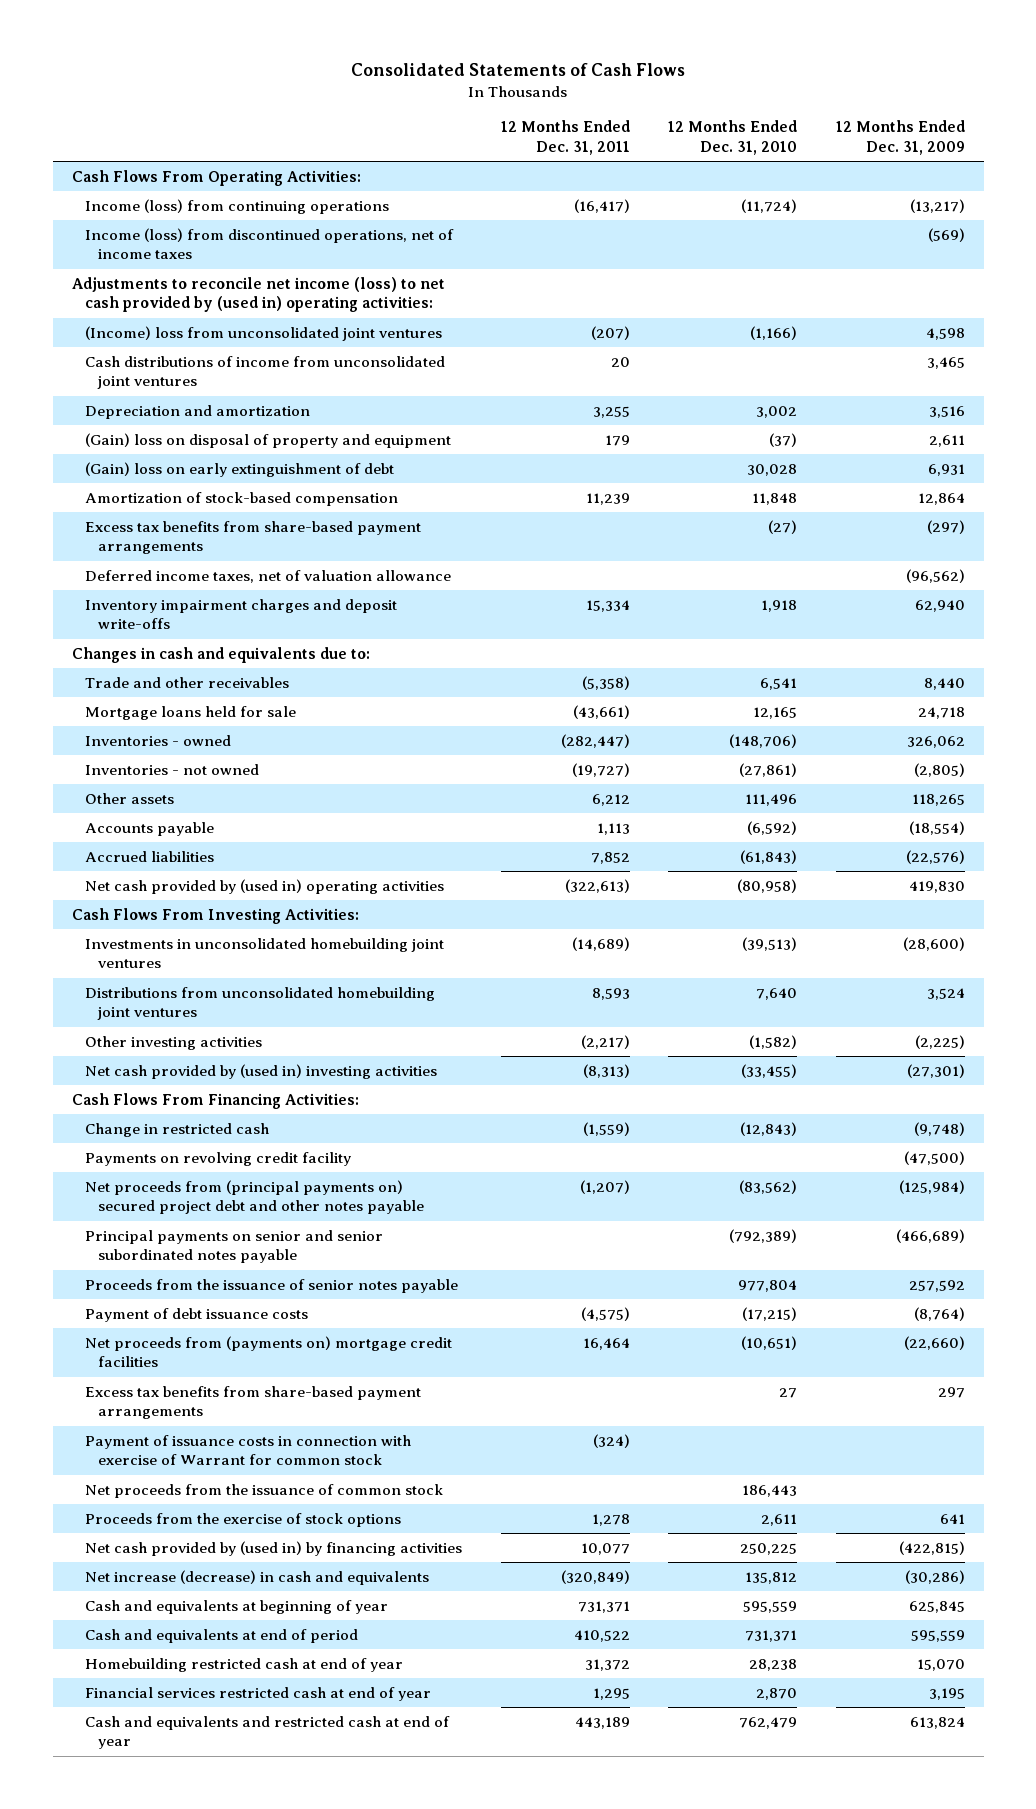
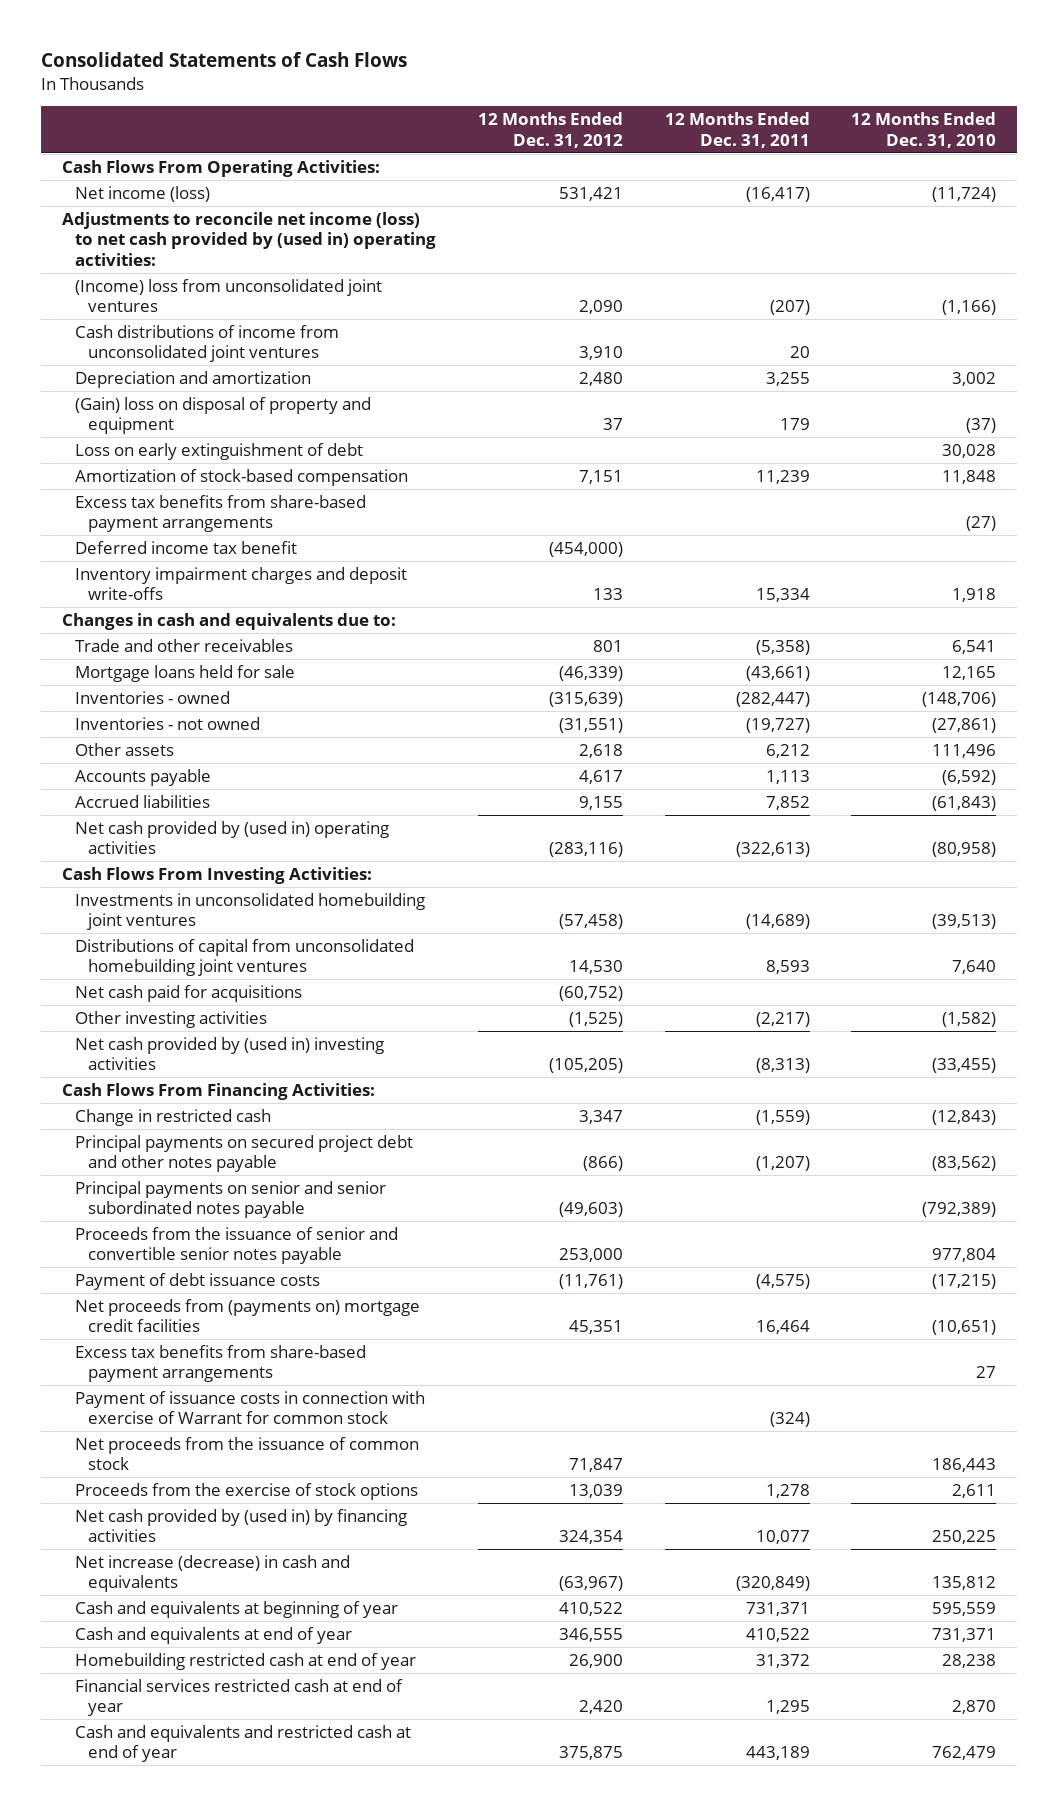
[835,120,965,155] 12 Months Ended Dec. 31, 2009 -> none
none -> [477,112,623,148] 12 Months Ended Dec. 31, 2012
[85,227,455,260] Income (loss) from discontinued operations, net of income taxes -> none
[85,198,390,214] Income (loss) from continuing operations -> [75,185,211,202] Net income (loss)
[85,461,395,477] (Gain) loss on early extinguishment of debt -> [75,442,364,460] Loss on early extinguishment of debt
[85,569,452,583] Deferred income taxes, net of valuation allowance -> none
none -> [75,540,298,554] Deferred income tax benefit
[85,986,436,1021] Distributions from unconsolidated homebuilding joint ventures -> [75,938,415,977] Distributions of capital from unconsolidated homebuilding joint ventures
none -> [75,984,303,1002] Net cash paid for acquisitions
[85,1151,352,1166] Payments on revolving credit facility -> none
[85,1179,425,1215] Net proceeds from (principal payments on) secured project debt and other notes payable -> [75,1134,414,1173] Principal payments on secured project debt and other notes payable
[85,1278,459,1293] Proceeds from the issuance of senior notes payable -> [75,1226,399,1265] Proceeds from the issuance of senior and convertible senior notes payable
[85,1628,359,1643] Cash and equivalents at end of period -> [75,1626,353,1644] Cash and equivalents at end of year

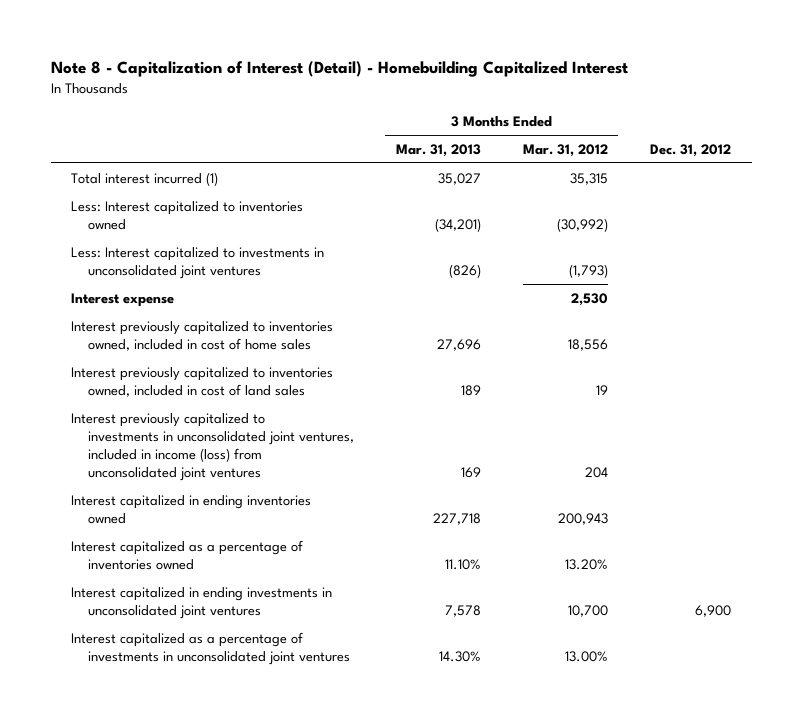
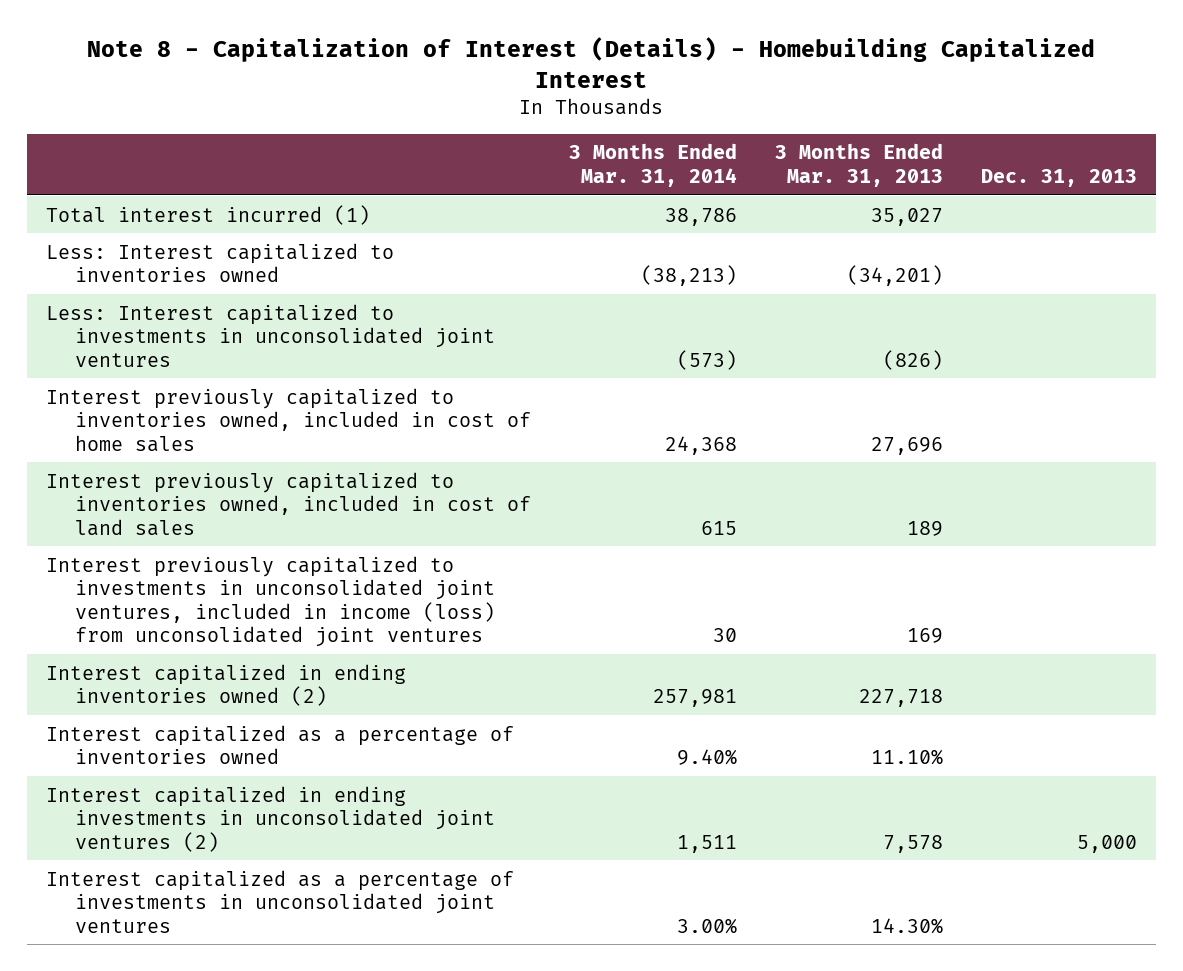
[50,61,628,78] Note 8 - Capitalization of Interest (Detail) - Homebuilding Capitalized Interest -> [87,37,1096,88] Note 8 - Capitalization of Interest (Details) - Homebuilding Capitalized Interest
[522,143,608,157] Mar. 31, 2012 -> none
[649,143,731,157] Dec. 31, 2012 -> none
none -> [569,143,738,188] 3 Months Ended Mar. 31, 2014
none -> [981,169,1138,188] Dec. 31, 2013
[71,292,175,307] Interest expense -> none
[71,494,312,524] Interest capitalized in ending inventories owned -> [45,663,406,707] Interest capitalized in ending inventories owned (2)
[71,586,333,619] Interest capitalized in ending investments in unconsolidated joint ventures -> [45,785,496,852] Interest capitalized in ending investments in unconsolidated joint ventures (2)

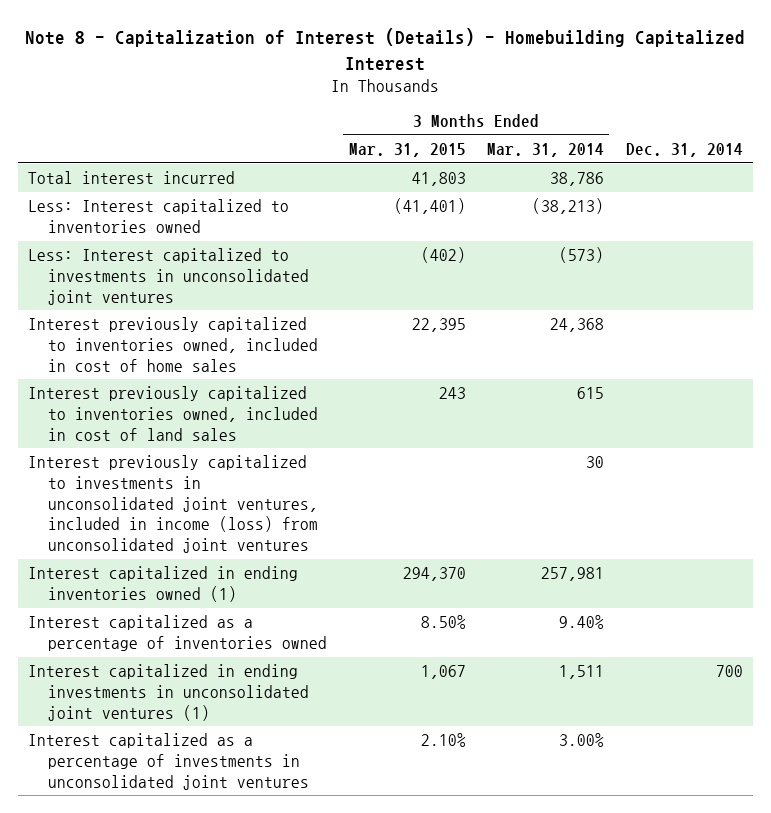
[775,143,944,188] 3 Months Ended Mar. 31, 2013 -> none
[981,169,1138,188] Dec. 31, 2013 -> none
none -> [348,142,466,157] Mar. 31, 2015
none -> [625,142,743,157] Dec. 31, 2014
[45,204,370,225] Total interest incurred (1) -> [28,171,236,185] Total interest incurred
[45,663,406,707] Interest capitalized in ending inventories owned (2) -> [28,566,299,602] Interest capitalized in ending inventories owned (1)
[45,785,496,852] Interest capitalized in ending investments in unconsolidated joint ventures (2) -> [28,664,310,721] Interest capitalized in ending investments in unconsolidated joint ventures (1)

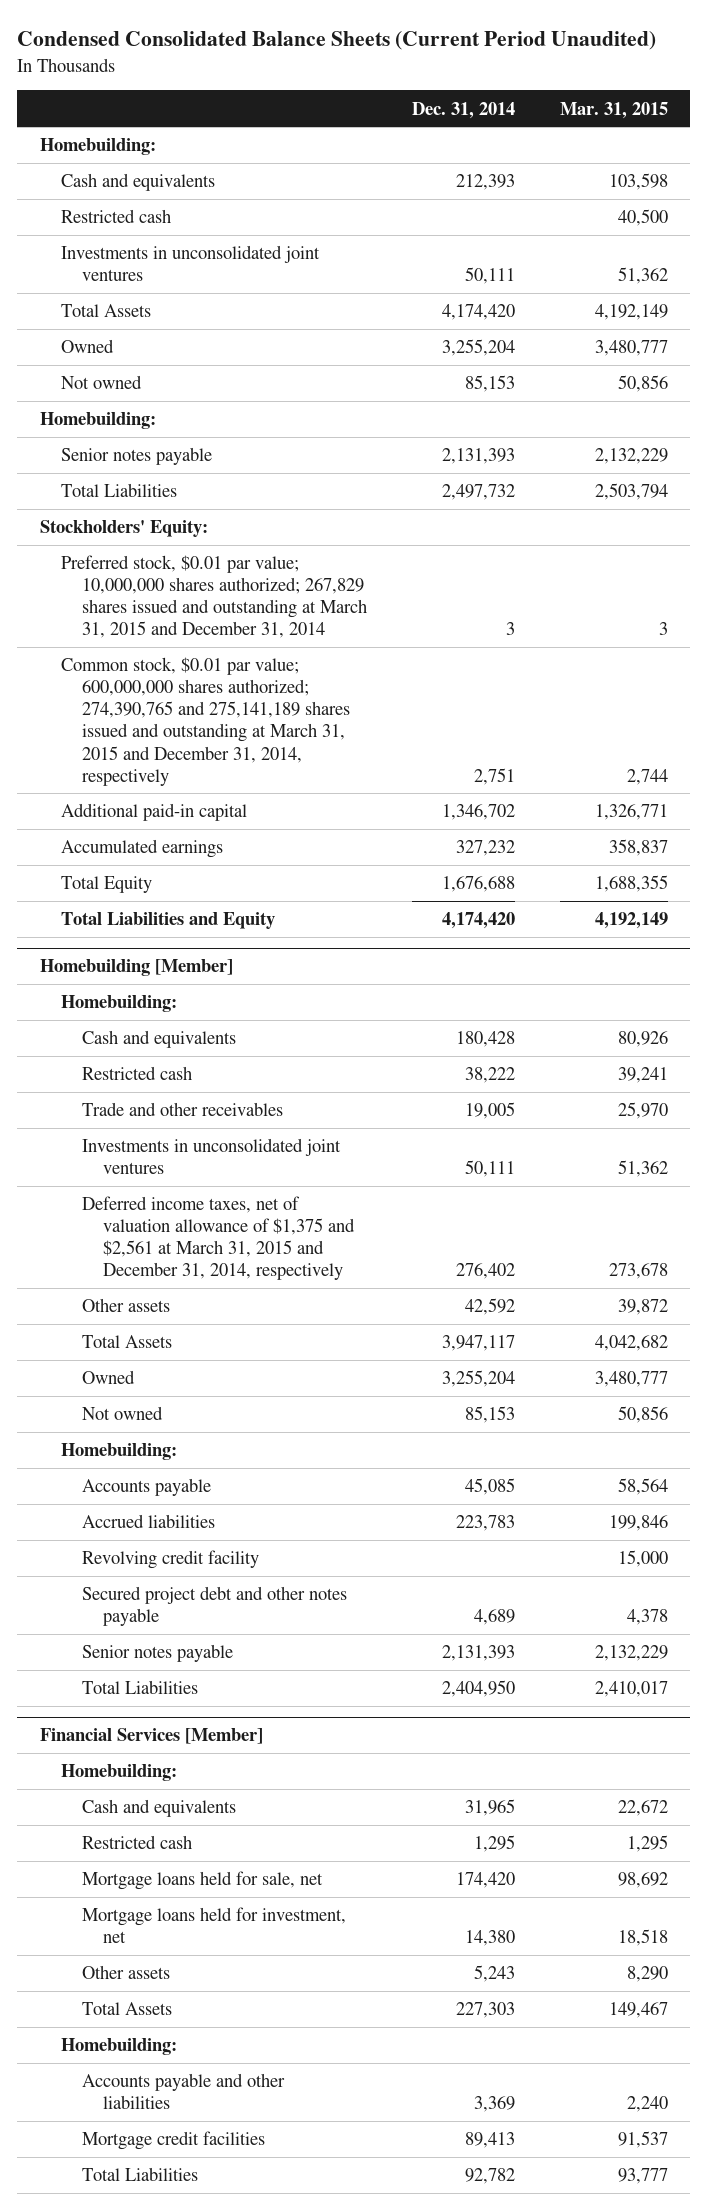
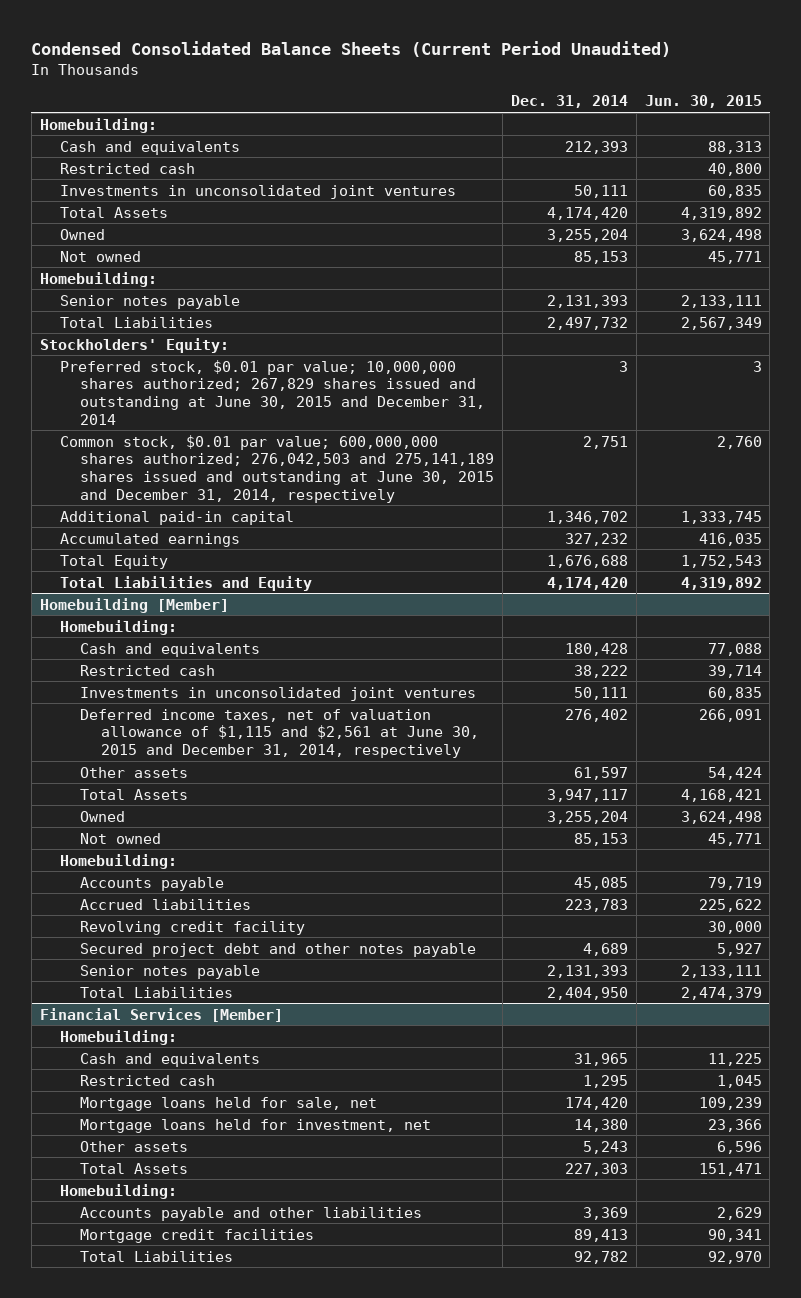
[559,101,668,119] Mar. 31, 2015 -> none
none -> [644,95,762,109] Jun. 30, 2015
[60,555,367,639] Preferred stock, $0.01 par value; 10,000,000 shares authorized; 267,829 shares issued and outstanding at March 31, 2015 and December 31, 2014 -> [60,359,486,425] Preferred stock, $0.01 par value; 10,000,000 shares authorized; 267,829 shares issued and outstanding at June 30, 2015 and December 31, 2014
[60,657,350,786] Common stock, $0.01 par value; 600,000,000 shares authorized; 274,390,765 and 275,141,189 shares issued and outstanding at March 31, 2015 and December 31, 2014, respectively -> [60,434,495,503] Common stock, $0.01 par value; 600,000,000 shares authorized; 276,042,503 and 275,141,189 shares issued and outstanding at June 30, 2015 and December 31, 2014, respectively
[81,1102,283,1117] Trade and other receivables -> none
[81,1196,356,1281] Deferred income taxes, net of valuation allowance of $1,375 and $2,561 at March 31, 2015 and December 31, 2014, respectively -> [80,708,479,758] Deferred income taxes, net of valuation allowance of $1,115 and $2,561 at June 30, 2015 and December 31, 2014, respectively
[464,1298,515,1316] 42,592 -> [574,766,629,780] 61,597

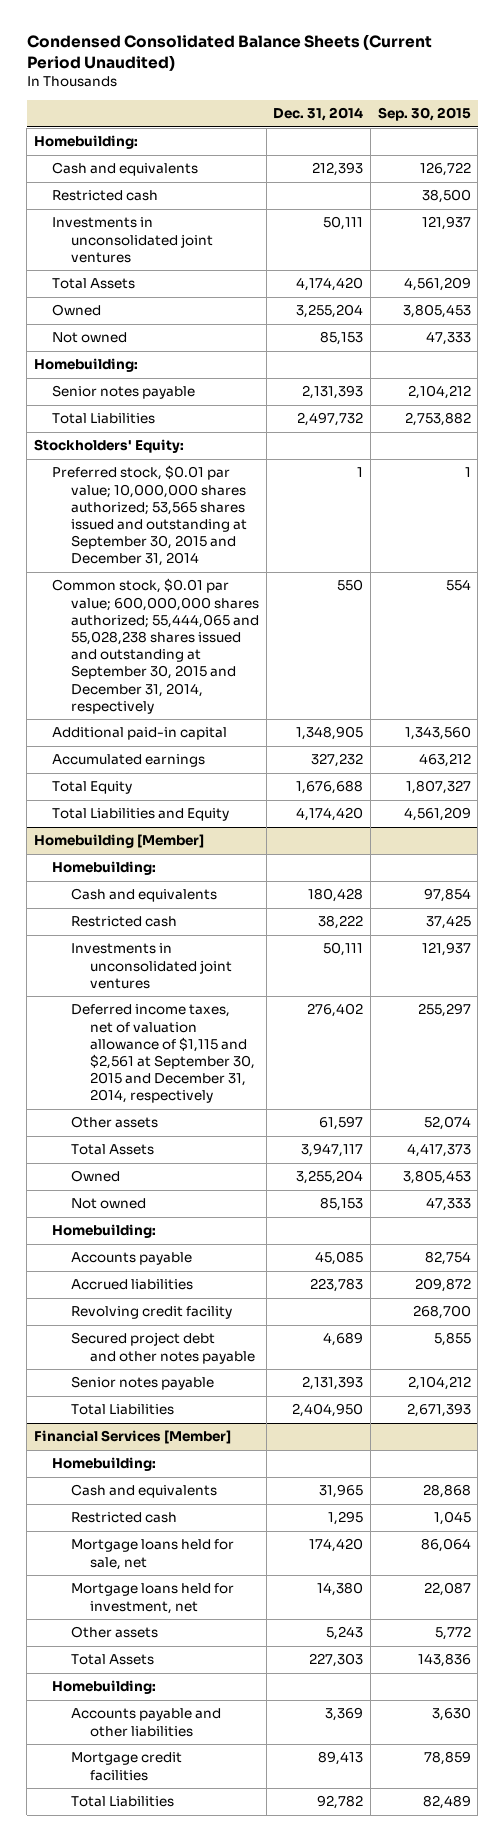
[644,95,762,109] Jun. 30, 2015 -> none
none -> [377,107,471,122] Sep. 30, 2015
[60,359,486,425] Preferred stock, $0.01 par value; 10,000,000 shares authorized; 267,829 shares issued and outstanding at June 30, 2015 and December 31, 2014 -> [52,465,248,567] Preferred stock, $0.01 par value; 10,000,000 shares authorized; 53,565 shares issued and outstanding at September 30, 2015 and December 31, 2014
[619,360,629,372] 3 -> [357,467,364,478] 1
[60,434,495,503] Common stock, $0.01 par value; 600,000,000 shares authorized; 276,042,503 and 275,141,189 shares issued and outstanding at June 30, 2015 and December 31, 2014, respectively -> [52,578,260,714] Common stock, $0.01 par value; 600,000,000 shares authorized; 55,444,065 and 55,028,238 shares issued and outstanding at September 30, 2015 and December 31, 2014, respectively
[583,435,629,449] 2,751 -> [337,579,364,592] 550
[547,510,629,524] 1,346,702 -> [296,726,364,741] 1,348,905
[80,708,479,758] Deferred income taxes, net of valuation allowance of $1,115 and $2,561 at June 30, 2015 and December 31, 2014, respectively -> [71,1004,255,1104] Deferred income taxes, net of valuation allowance of $1,115 and $2,561 at September 30, 2015 and December 31, 2014, respectively

